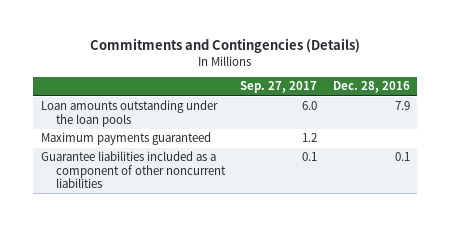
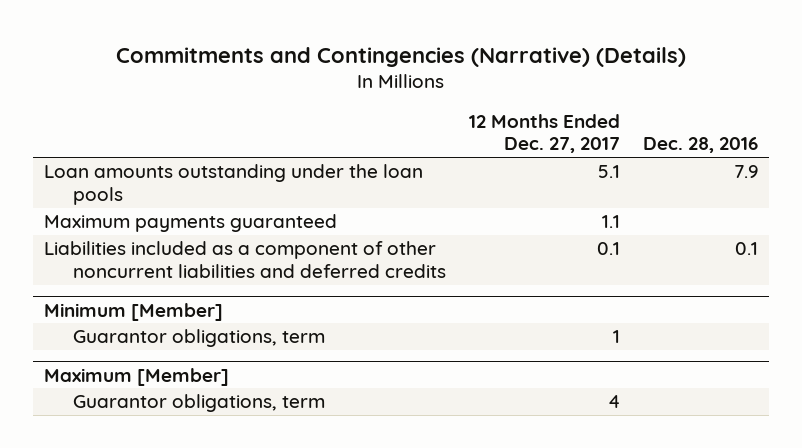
[90,38,361,54] Commitments and Contingencies (Details) -> [116,46,687,67] Commitments and Contingencies (Narrative) (Details)
[240,81,318,94] Sep. 27, 2017 -> none
none -> [469,114,621,154] 12 Months Ended Dec. 27, 2017
[40,151,226,188] Guarantee liabilities included as a component of other noncurrent liabilities -> [44,241,447,278] Liabilities included as a component of other noncurrent liabilities and deferred credits
none -> [44,302,224,321] Minimum [Member]
none -> [73,329,326,348] Guarantor obligations, term
none -> [44,367,230,386] Maximum [Member]
none -> [73,394,326,413] Guarantor obligations, term

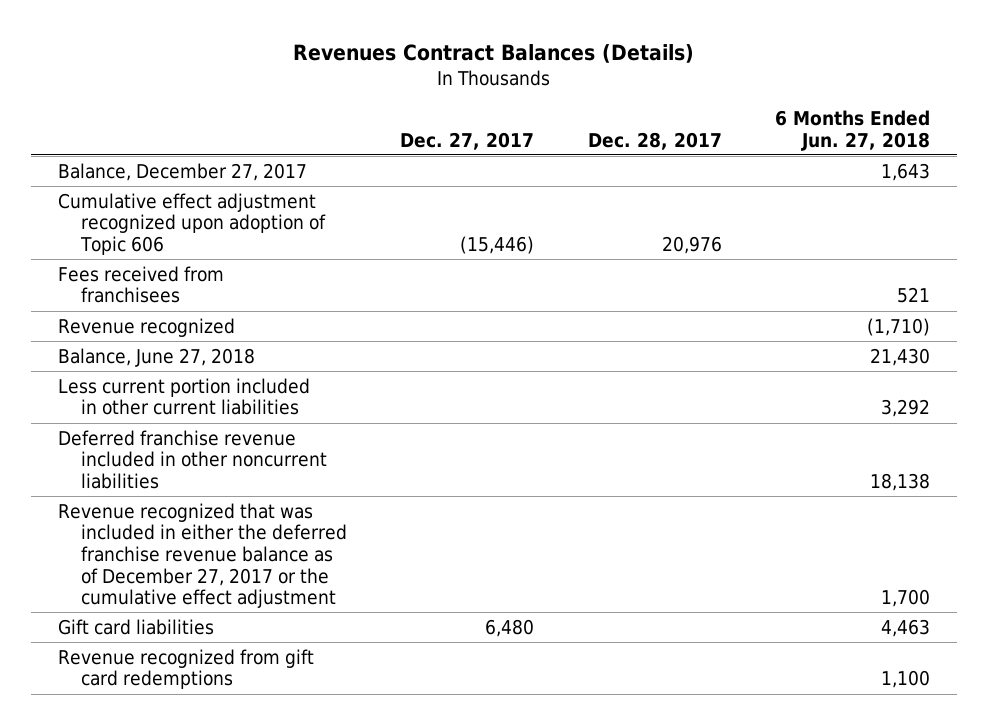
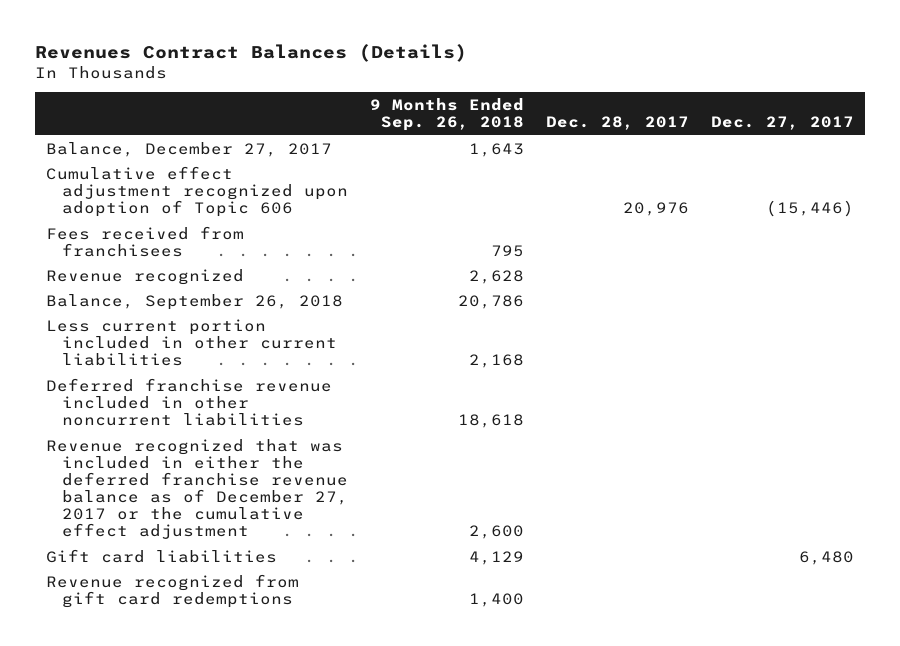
[775,109,931,151] 6 Months Ended Jun. 27, 2018 -> none
none -> [370,98,525,132] 9 Months Ended Sep. 26, 2018
[58,347,256,367] Balance, June 27, 2018 -> [45,293,343,310] Balance, September 26, 2018

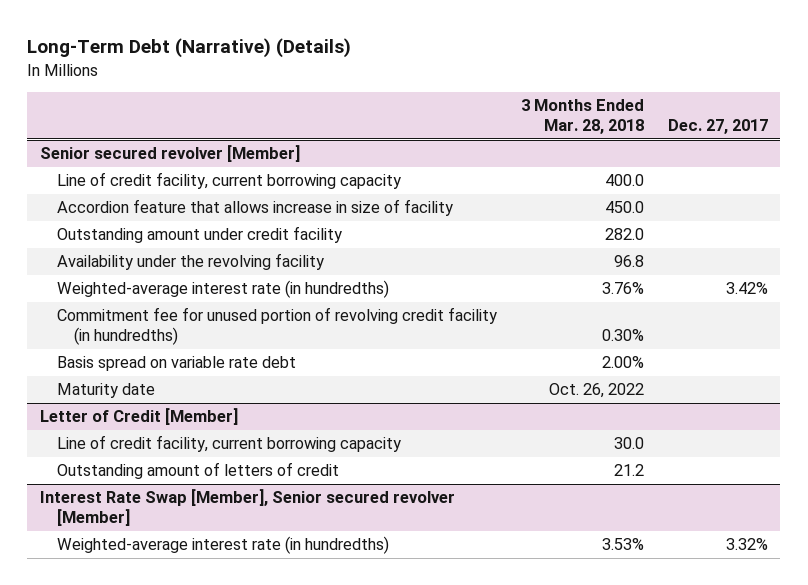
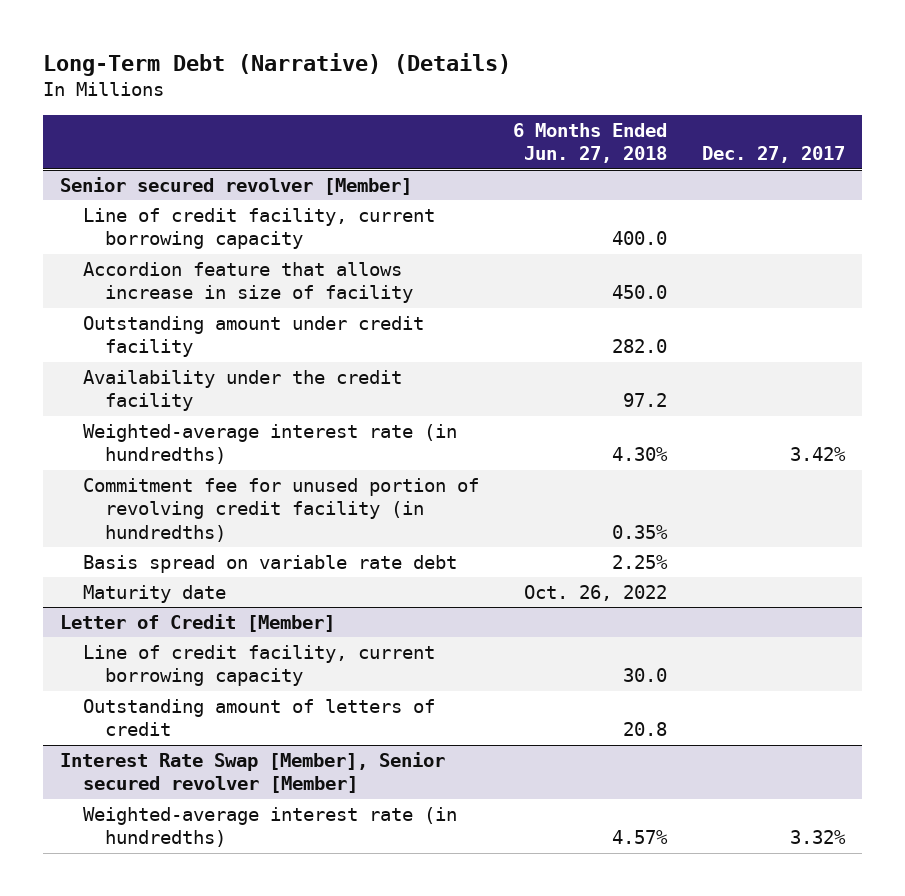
[521,99,645,135] 3 Months Ended Mar. 28, 2018 -> none
none -> [513,122,668,164] 6 Months Ended Jun. 27, 2018
[56,253,324,271] Availability under the revolving facility -> [82,369,402,412] Availability under the credit facility

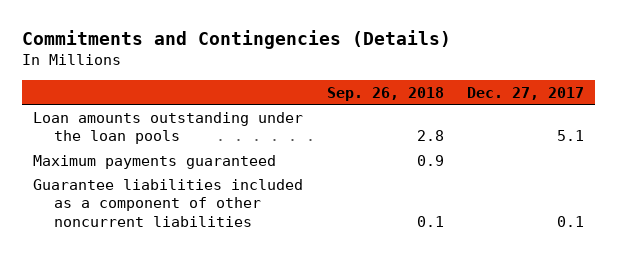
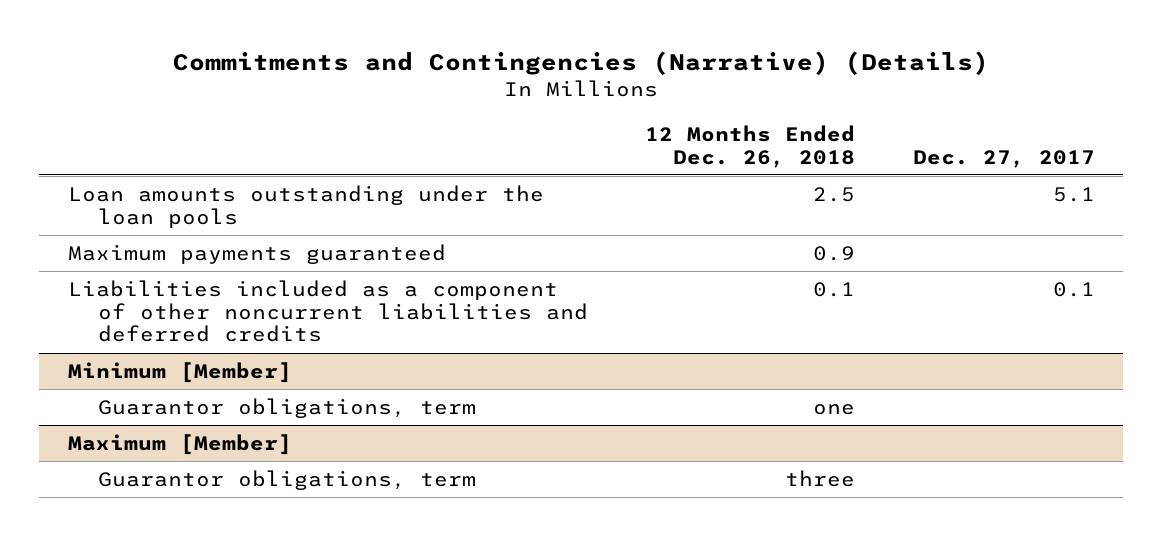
[21,29,451,49] Commitments and Contingencies (Details) -> [173,50,990,75] Commitments and Contingencies (Narrative) (Details)
[326,86,444,101] Sep. 26, 2018 -> none
none -> [645,124,856,168] 12 Months Ended Dec. 26, 2018
[33,178,304,227] Guarantee liabilities included as a component of other noncurrent liabilities -> [67,280,589,343] Liabilities included as a component of other noncurrent liabilities and deferred credits
none -> [67,362,292,384] Minimum [Member]
none -> [98,398,477,419] Guarantor obligations, term
none -> [67,434,292,456] Maximum [Member]
none -> [98,470,477,491] Guarantor obligations, term

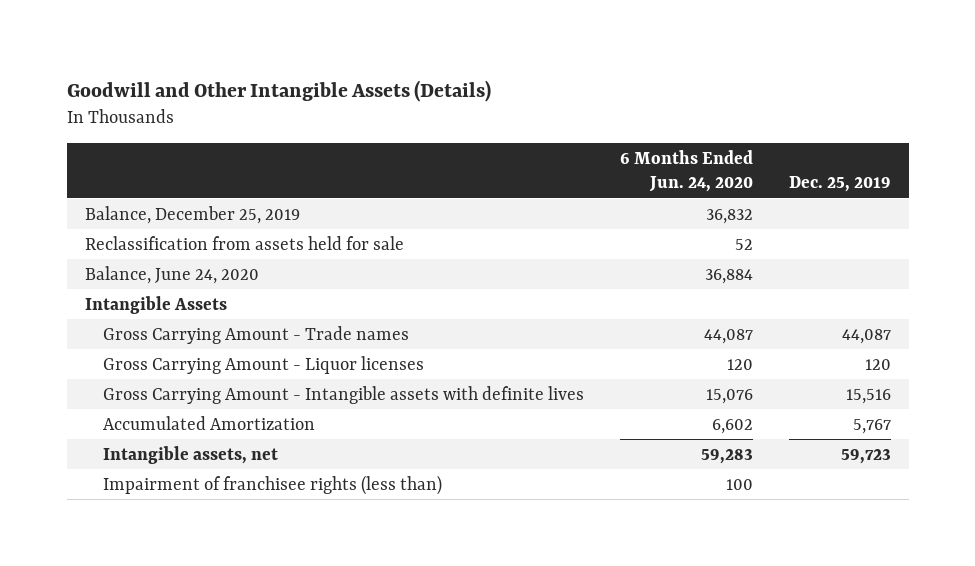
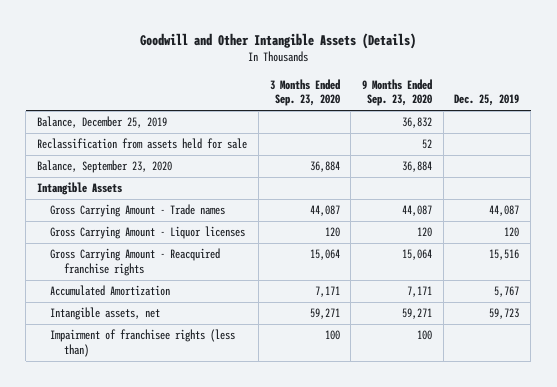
[619,149,753,193] 6 Months Ended Jun. 24, 2020 -> none
none -> [269,78,340,107] 3 Months Ended Sep. 23, 2020
none -> [362,78,433,107] 9 Months Ended Sep. 23, 2020
[84,265,259,284] Balance, June 24, 2020 -> [37,160,173,174] Balance, September 23, 2020
[102,385,584,404] Gross Carrying Amount - Intangible assets with definite lives -> [50,248,221,276] Gross Carrying Amount - Reacquired franchise rights

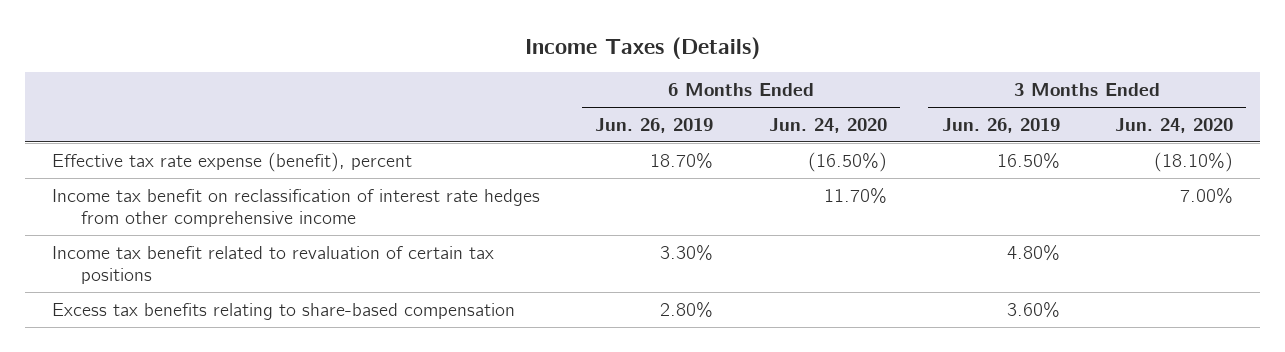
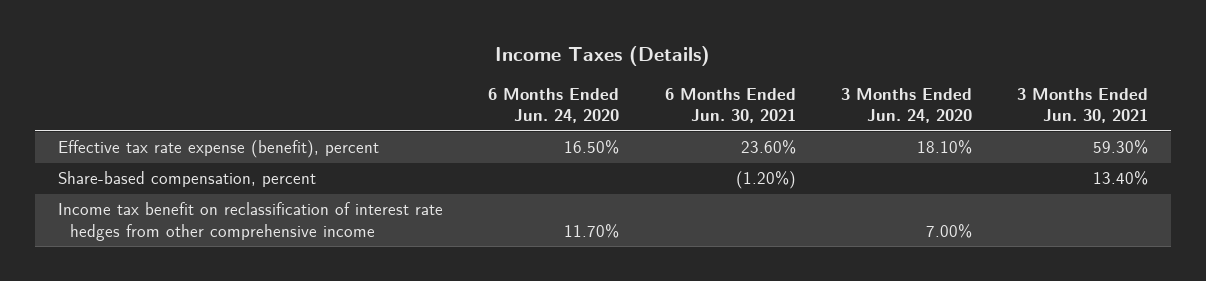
[595,117,714,133] Jun. 26, 2019 -> none
[941,117,1060,133] Jun. 26, 2019 -> none
none -> [664,87,796,124] 6 Months Ended Jun. 30, 2021
none -> [1017,87,1149,124] 3 Months Ended Jun. 30, 2021
[807,151,887,172] (16.50%) -> [564,140,620,155] 16.50%
[1153,151,1233,172] (18.10%) -> [916,140,972,155] 18.10%
none -> [57,171,316,188] Share-based compensation, percent
[52,245,495,284] Income tax benefit related to revaluation of certain tax positions -> none
[52,302,516,320] Excess tax benefits relating to share-based compensation -> none

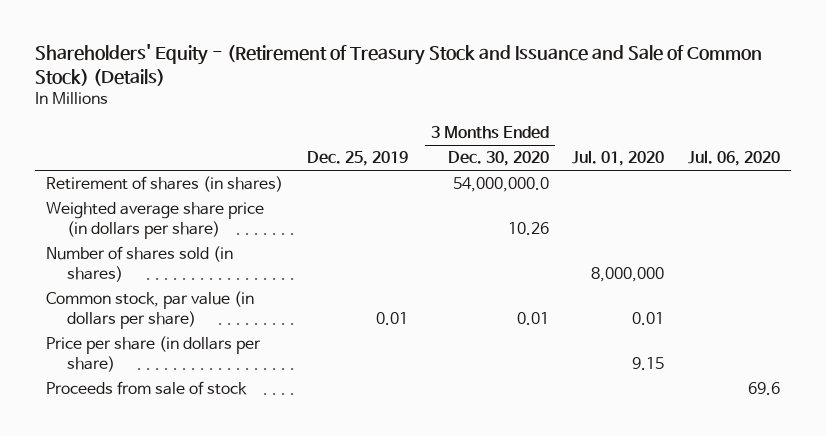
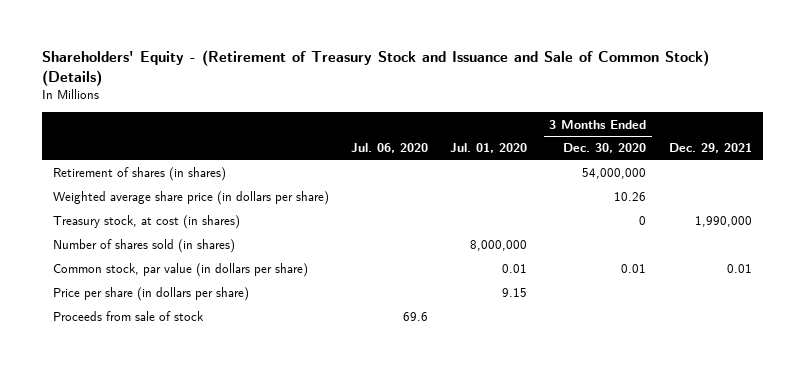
[306,151,408,167] Dec. 25, 2019 -> none
none -> [668,143,752,154] Dec. 29, 2021
[452,177,549,193] 54,000,000.0 -> [582,168,647,180] 54,000,000
none -> [52,215,240,230] Treasury stock, at cost (in shares)

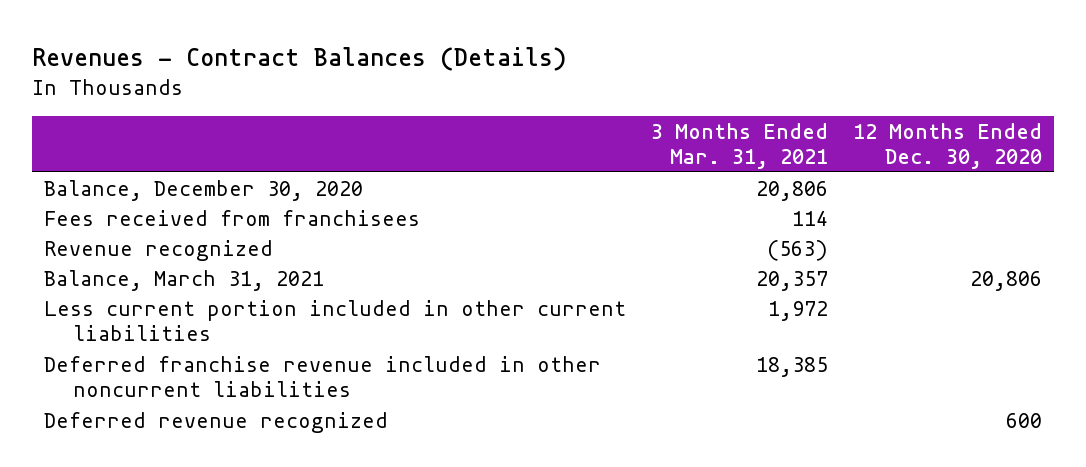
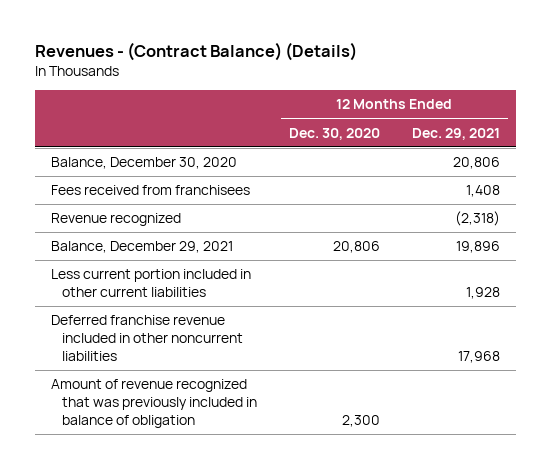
[32,46,568,71] Revenues - Contract Balances (Details) -> [34,41,357,61] Revenues - (Contract Balance) (Details)
[650,122,828,170] 3 Months Ended Mar. 31, 2021 -> none
none -> [411,127,500,140] Dec. 29, 2021
[44,269,325,291] Balance, March 31, 2021 -> [50,241,233,254] Balance, December 29, 2021
[44,411,389,433] Deferred revenue recognized -> none
none -> [50,379,258,428] Amount of revenue recognized that was previously included in balance of obligation

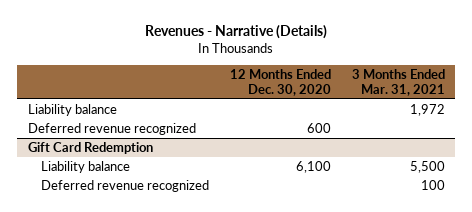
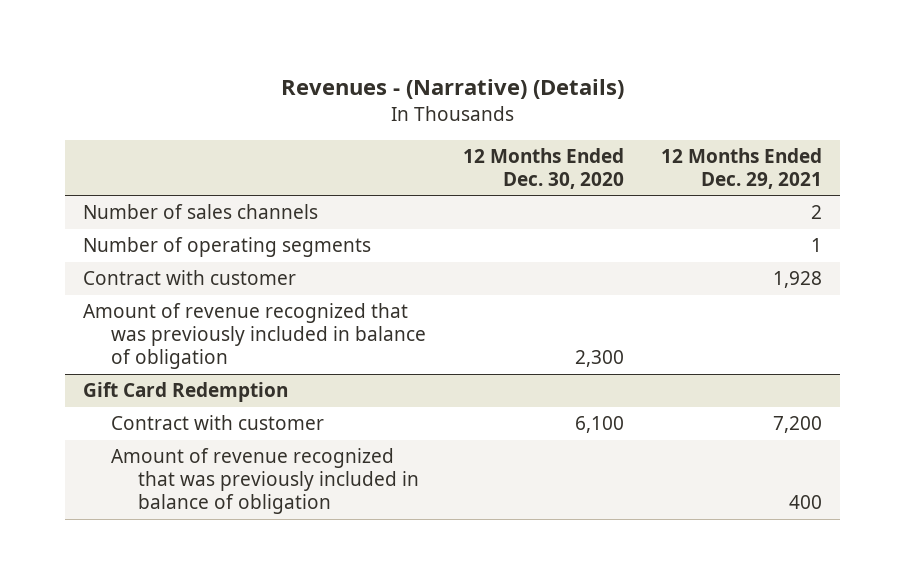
[145,25,328,40] Revenues - Narrative (Details) -> [280,78,624,99] Revenues - (Narrative) (Details)
[351,68,445,96] 3 Months Ended Mar. 31, 2021 -> none
none -> [660,148,822,189] 12 Months Ended Dec. 29, 2021
[27,122,196,135] Deferred revenue recognized -> none
none -> [83,204,319,220] Number of sales channels
none -> [83,237,372,258] Number of operating segments
[27,103,117,116] Liability balance -> [83,270,297,286] Contract with customer
none -> [83,303,426,369] Amount of revenue recognized that was previously included in balance of obligation
[41,160,131,173] Liability balance -> [110,415,324,431] Contract with customer
[41,179,210,192] Deferred revenue recognized -> [110,448,420,514] Amount of revenue recognized that was previously included in balance of obligation

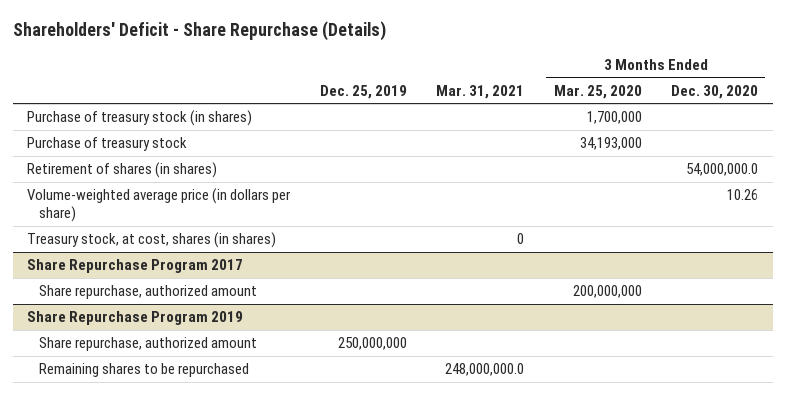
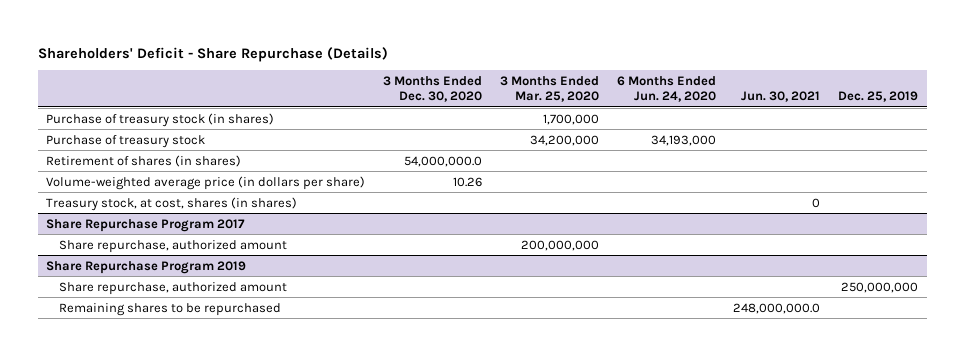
[436,84,525,99] Mar. 31, 2021 -> none
none -> [616,75,716,103] 6 Months Ended Jun. 24, 2020
none -> [741,91,821,103] Jun. 30, 2021
[579,137,642,151] 34,193,000 -> [529,134,599,146] 34,200,000

